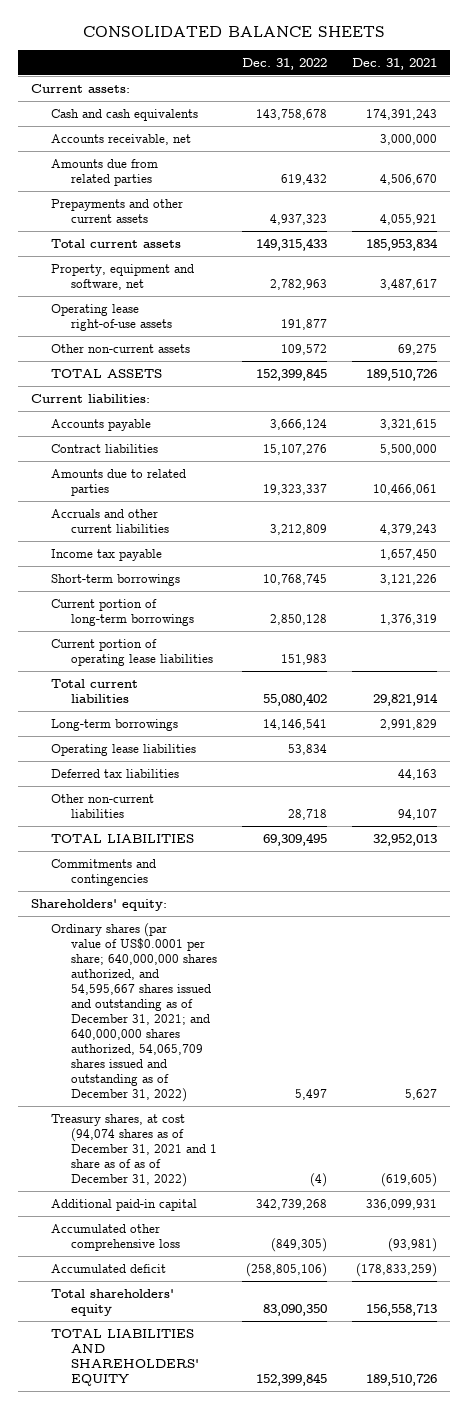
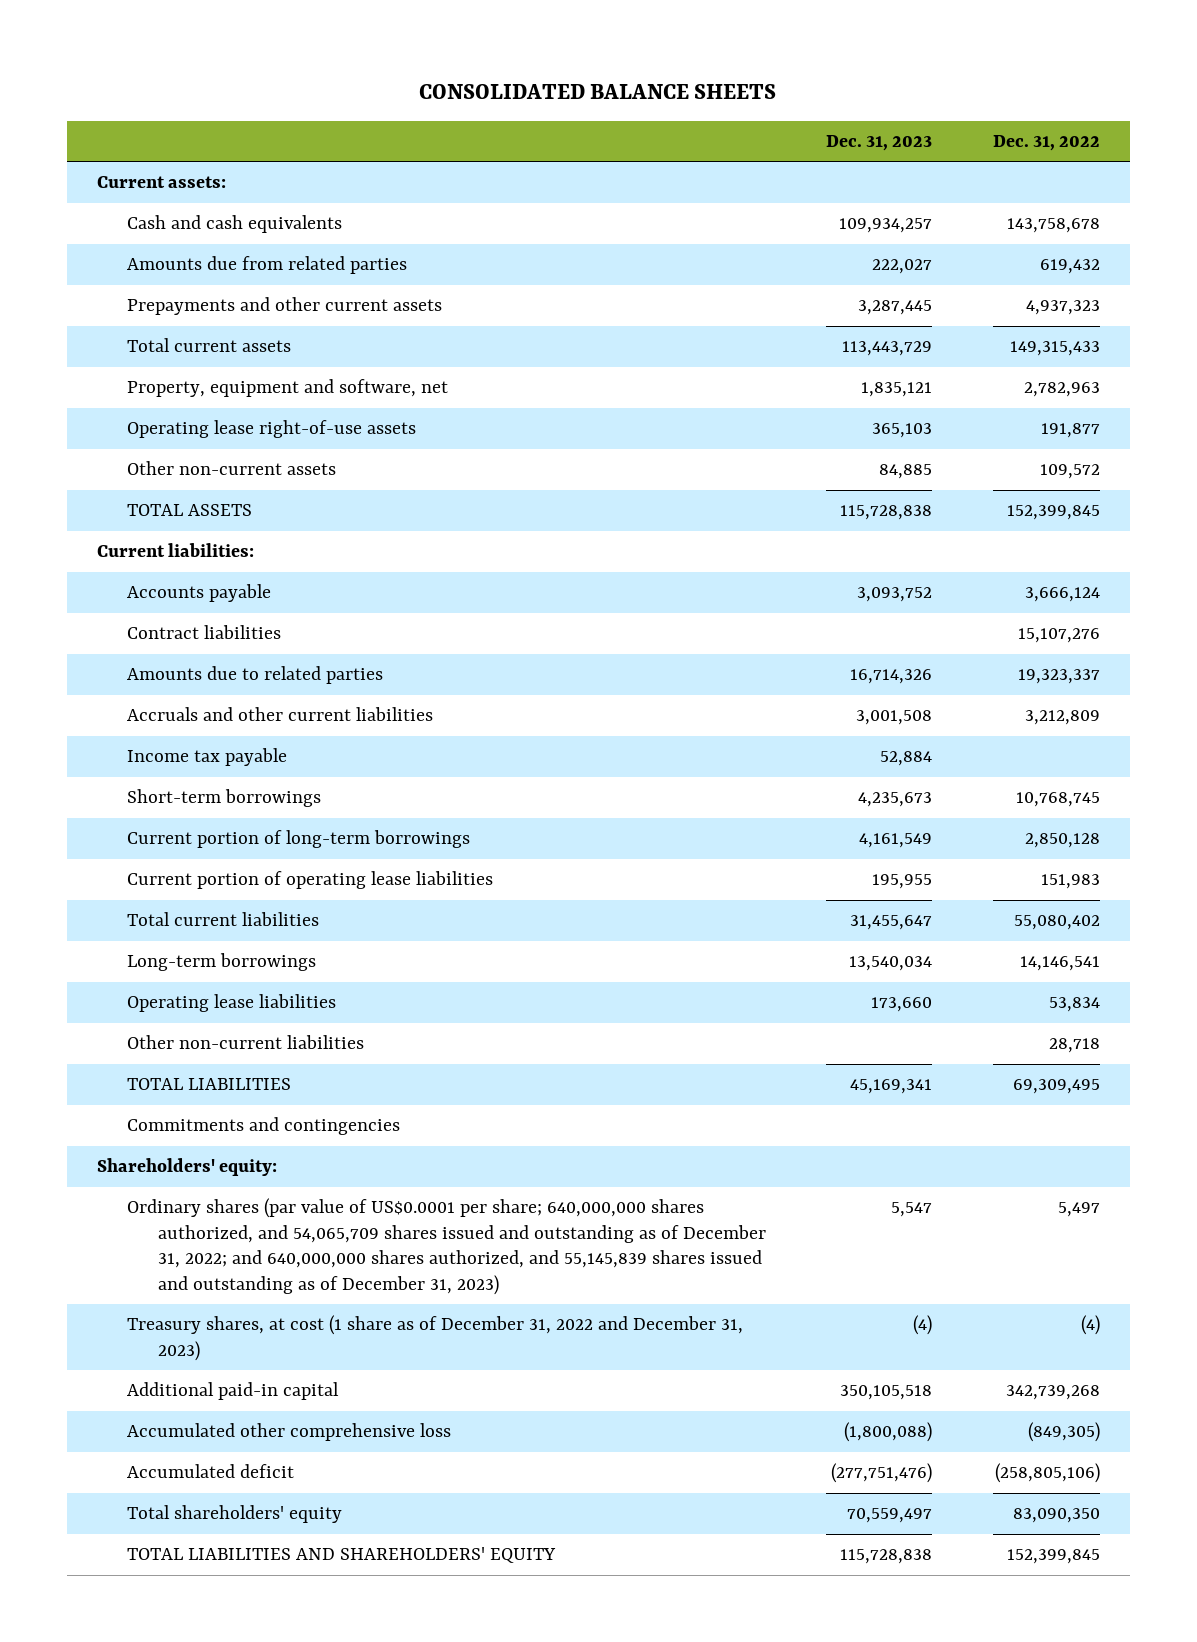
[352,57,438,70] Dec. 31, 2021 -> none
none -> [826,134,933,151] Dec. 31, 2023
[50,133,191,145] Accounts receivable, net -> none
[50,768,179,778] Deferred tax liabilities -> none
[50,922,217,1103] Ordinary shares (par value of US$0.0001 per share; 640,000,000 shares authorized, and 54,595,667 shares issued and outstanding as of December 31, 2021; and 640,000,000 shares authorized, 54,065,709 shares issued and outstanding as of December 31, 2022) -> [127,1198,766,1295] Ordinary shares (par value of US$0.0001 per share; 640,000,000 shares authorized, and 54,065,709 shares issued and outstanding as of December 31, 2022; and 640,000,000 shares authorized, and 55,145,839 shares issued and outstanding as of December 31, 2023)
[50,1113,217,1187] Treasury shares, at cost (94,074 shares as of December 31, 2021 and 1 share as of as of December 31, 2022) -> [127,1315,744,1361] Treasury shares, at cost (1 share as of December 31, 2022 and December 31, 2023)

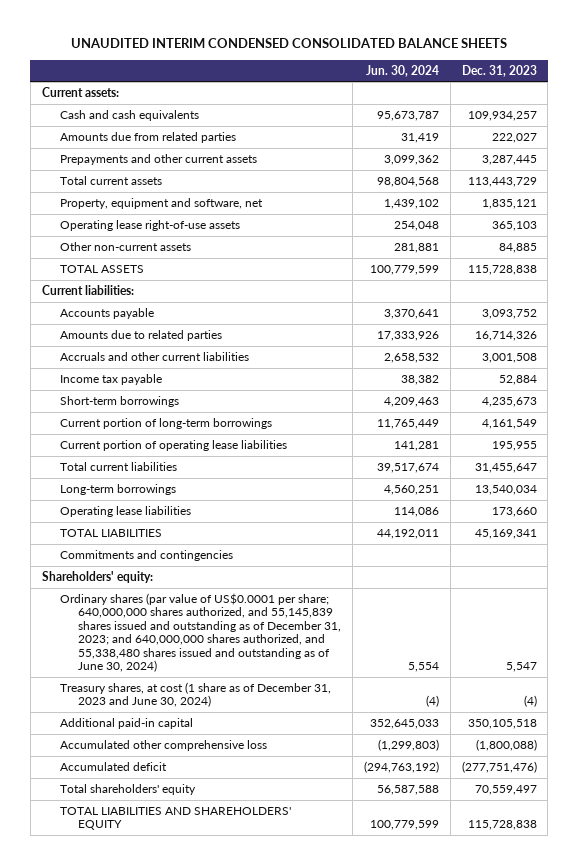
[419,84,777,100] CONSOLIDATED BALANCE SHEETS -> [71,38,508,49] UNAUDITED INTERIM CONDENSED CONSOLIDATED BALANCE SHEETS
[992,134,1100,151] Dec. 31, 2022 -> none
none -> [365,64,439,77] Jun. 30, 2024
[127,625,282,640] Contract liabilities -> none
[127,1035,365,1050] Other non-current liabilities -> none
[127,1198,766,1295] Ordinary shares (par value of US$0.0001 per share; 640,000,000 shares authorized, and 54,065,709 shares issued and outstanding as of December 31, 2022; and 640,000,000 shares authorized, and 55,145,839 shares issued and outstanding as of December 31, 2023) -> [59,592,342,673] Ordinary shares (par value of US$0.0001 per share; 640,000,000 shares authorized, and 55,145,839 shares issued and outstanding as of December 31, 2023; and 640,000,000 shares authorized, and 55,338,480 shares issued and outstanding as of June 30, 2024)
[127,1315,744,1361] Treasury shares, at cost (1 share as of December 31, 2022 and December 31, 2023) -> [59,681,331,708] Treasury shares, at cost (1 share as of December 31, 2023 and June 30, 2024)

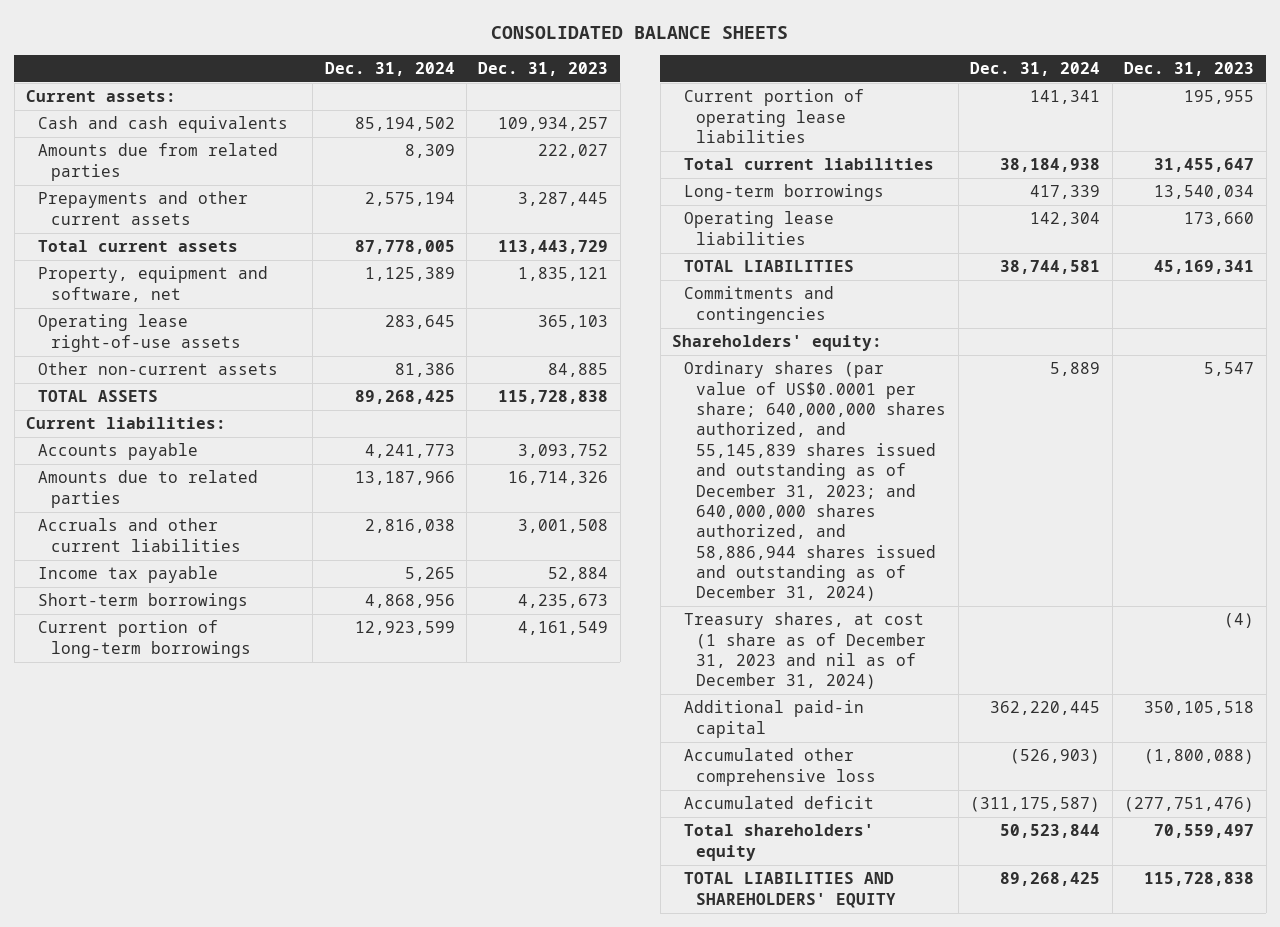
[71,38,508,49] UNAUDITED INTERIM CONDENSED CONSOLIDATED BALANCE SHEETS -> [491,25,789,39] CONSOLIDATED BALANCE SHEETS
[365,64,439,77] Jun. 30, 2024 -> none
none -> [324,61,455,76] Dec. 31, 2024
[59,592,342,673] Ordinary shares (par value of US$0.0001 per share; 640,000,000 shares authorized, and 55,145,839 shares issued and outstanding as of December 31, 2023; and 640,000,000 shares authorized, and 55,338,480 shares issued and outstanding as of June 30, 2024) -> [684,361,947,602] Ordinary shares (par value of US$0.0001 per share; 640,000,000 shares authorized, and 55,145,839 shares issued and outstanding as of December 31, 2023; and 640,000,000 shares authorized, and 58,886,944 shares issued and outstanding as of December 31, 2024)
[59,681,331,708] Treasury shares, at cost (1 share as of December 31, 2023 and June 30, 2024) -> [684,612,927,690] Treasury shares, at cost (1 share as of December 31, 2023 and nil as of December 31, 2024)

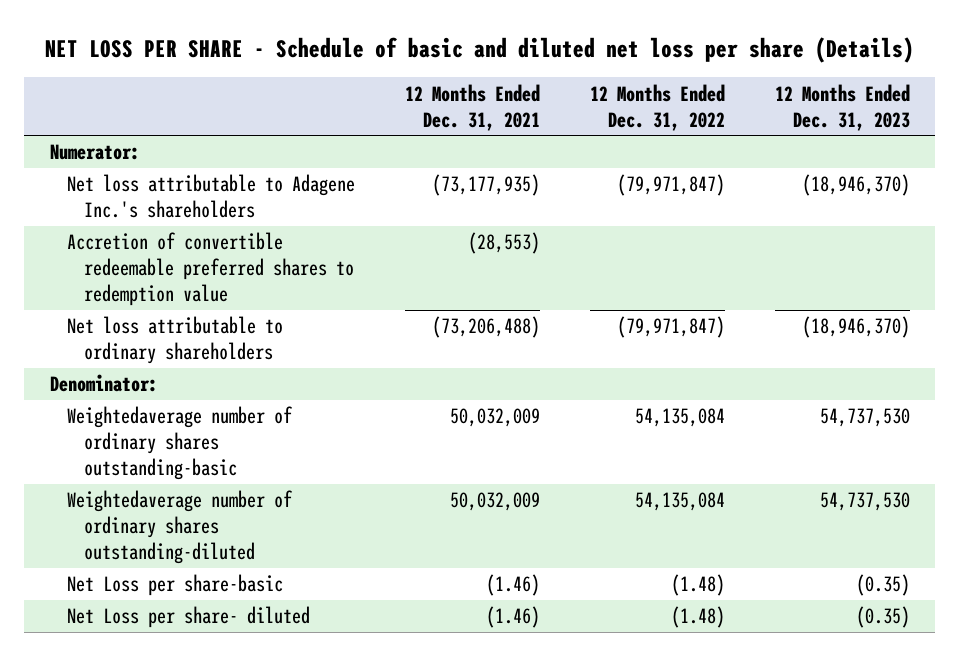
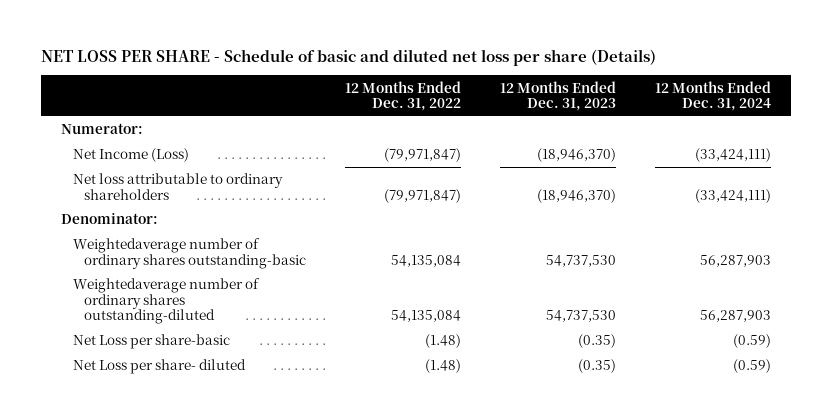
[404,83,540,131] 12 Months Ended Dec. 31, 2021 -> none
none -> [655,80,772,111] 12 Months Ended Dec. 31, 2024
[66,232,354,306] Accretion of convertible redeemable preferred shares to redemption value -> none
[66,174,355,219] Net loss attributable to Adagene Inc.'s shareholders -> [72,148,189,163] Net Income (Loss)

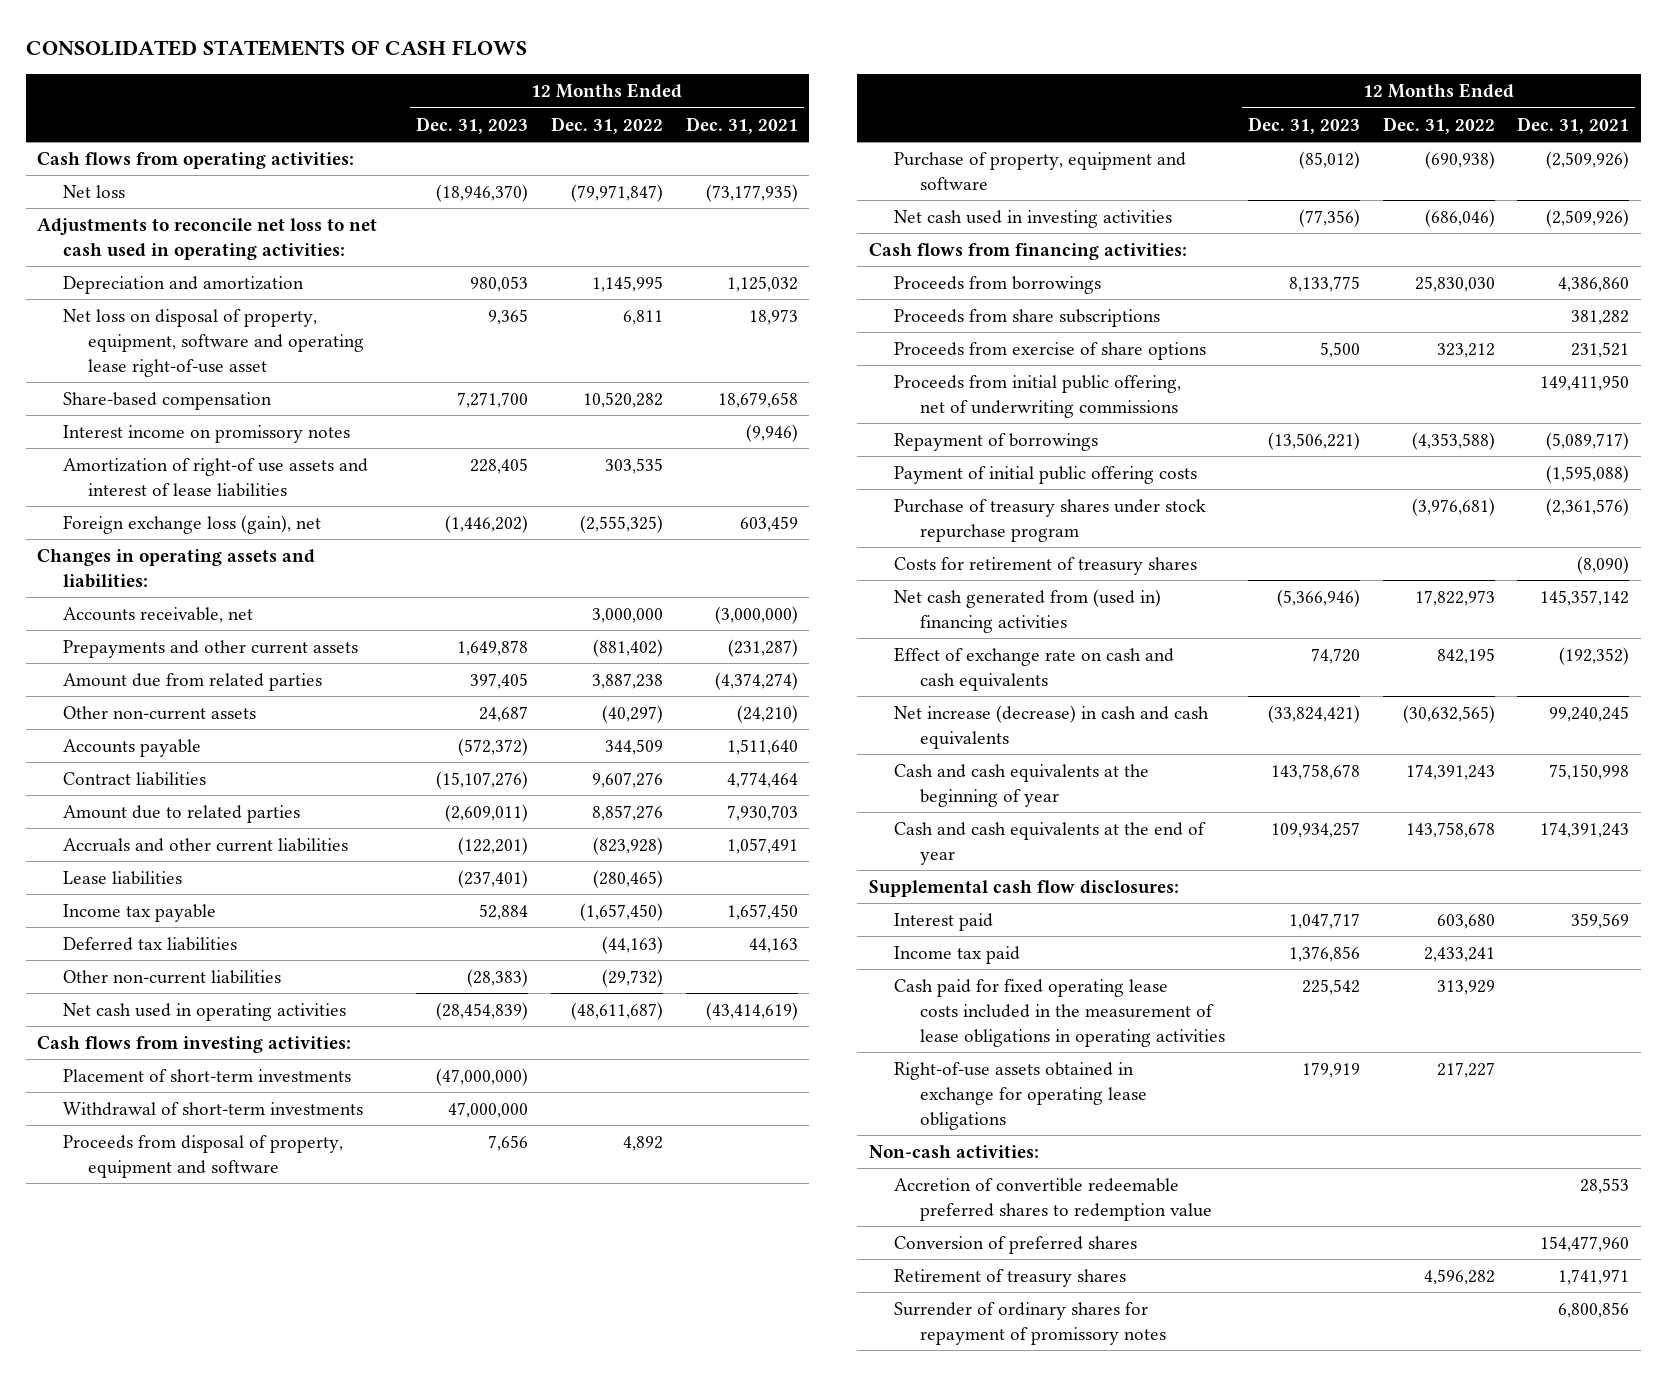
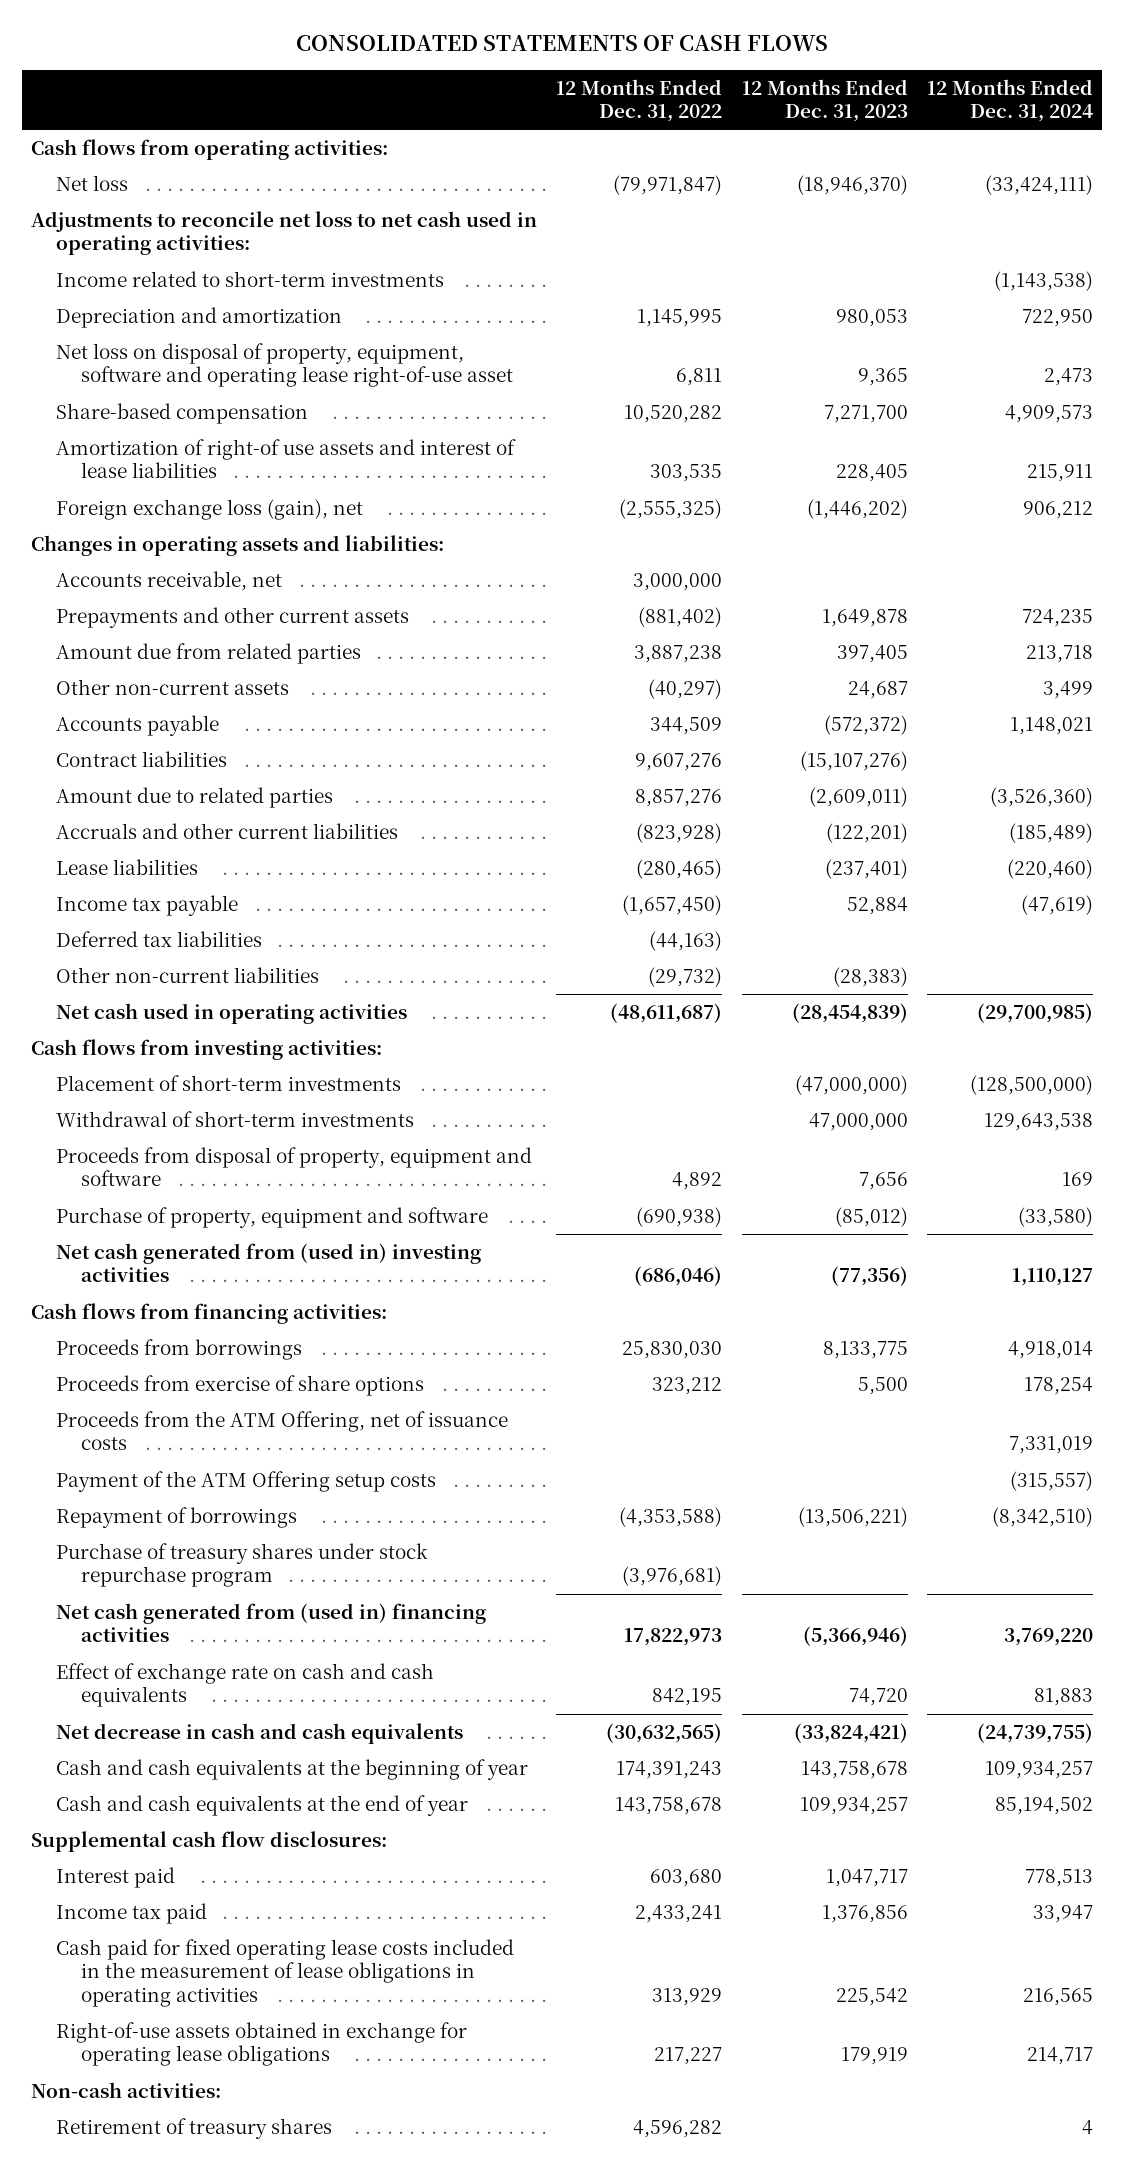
[685,116,798,134] Dec. 31, 2021 -> none
none -> [926,78,1093,123] 12 Months Ended Dec. 31, 2024
none -> [56,271,445,288] Income related to short-term investments
[62,424,350,443] Interest income on promissory notes -> none
[894,209,1173,228] Net cash used in investing activities -> [56,1243,482,1283] Net cash generated from (used in) investing activities
[894,308,1161,327] Proceeds from share subscriptions -> none
[894,374,1182,418] Proceeds from initial public offering, net of underwriting commissions -> none
none -> [56,1411,509,1451] Proceeds from the ATM Offering, net of issuance costs
none -> [56,1471,437,1493] Payment of the ATM Offering setup costs
[894,465,1198,484] Payment of initial public offering costs -> none
[894,556,1198,575] Costs for retirement of treasury shares -> none
[894,704,1210,749] Net increase (decrease) in cash and cash equivalents -> [56,1723,464,1745] Net decrease in cash and cash equivalents
[894,1177,1212,1221] Accretion of convertible redeemable preferred shares to redemption value -> none
[894,1235,1138,1254] Conversion of preferred shares -> none
[894,1301,1166,1345] Surrender of ordinary shares for repayment of promissory notes -> none

